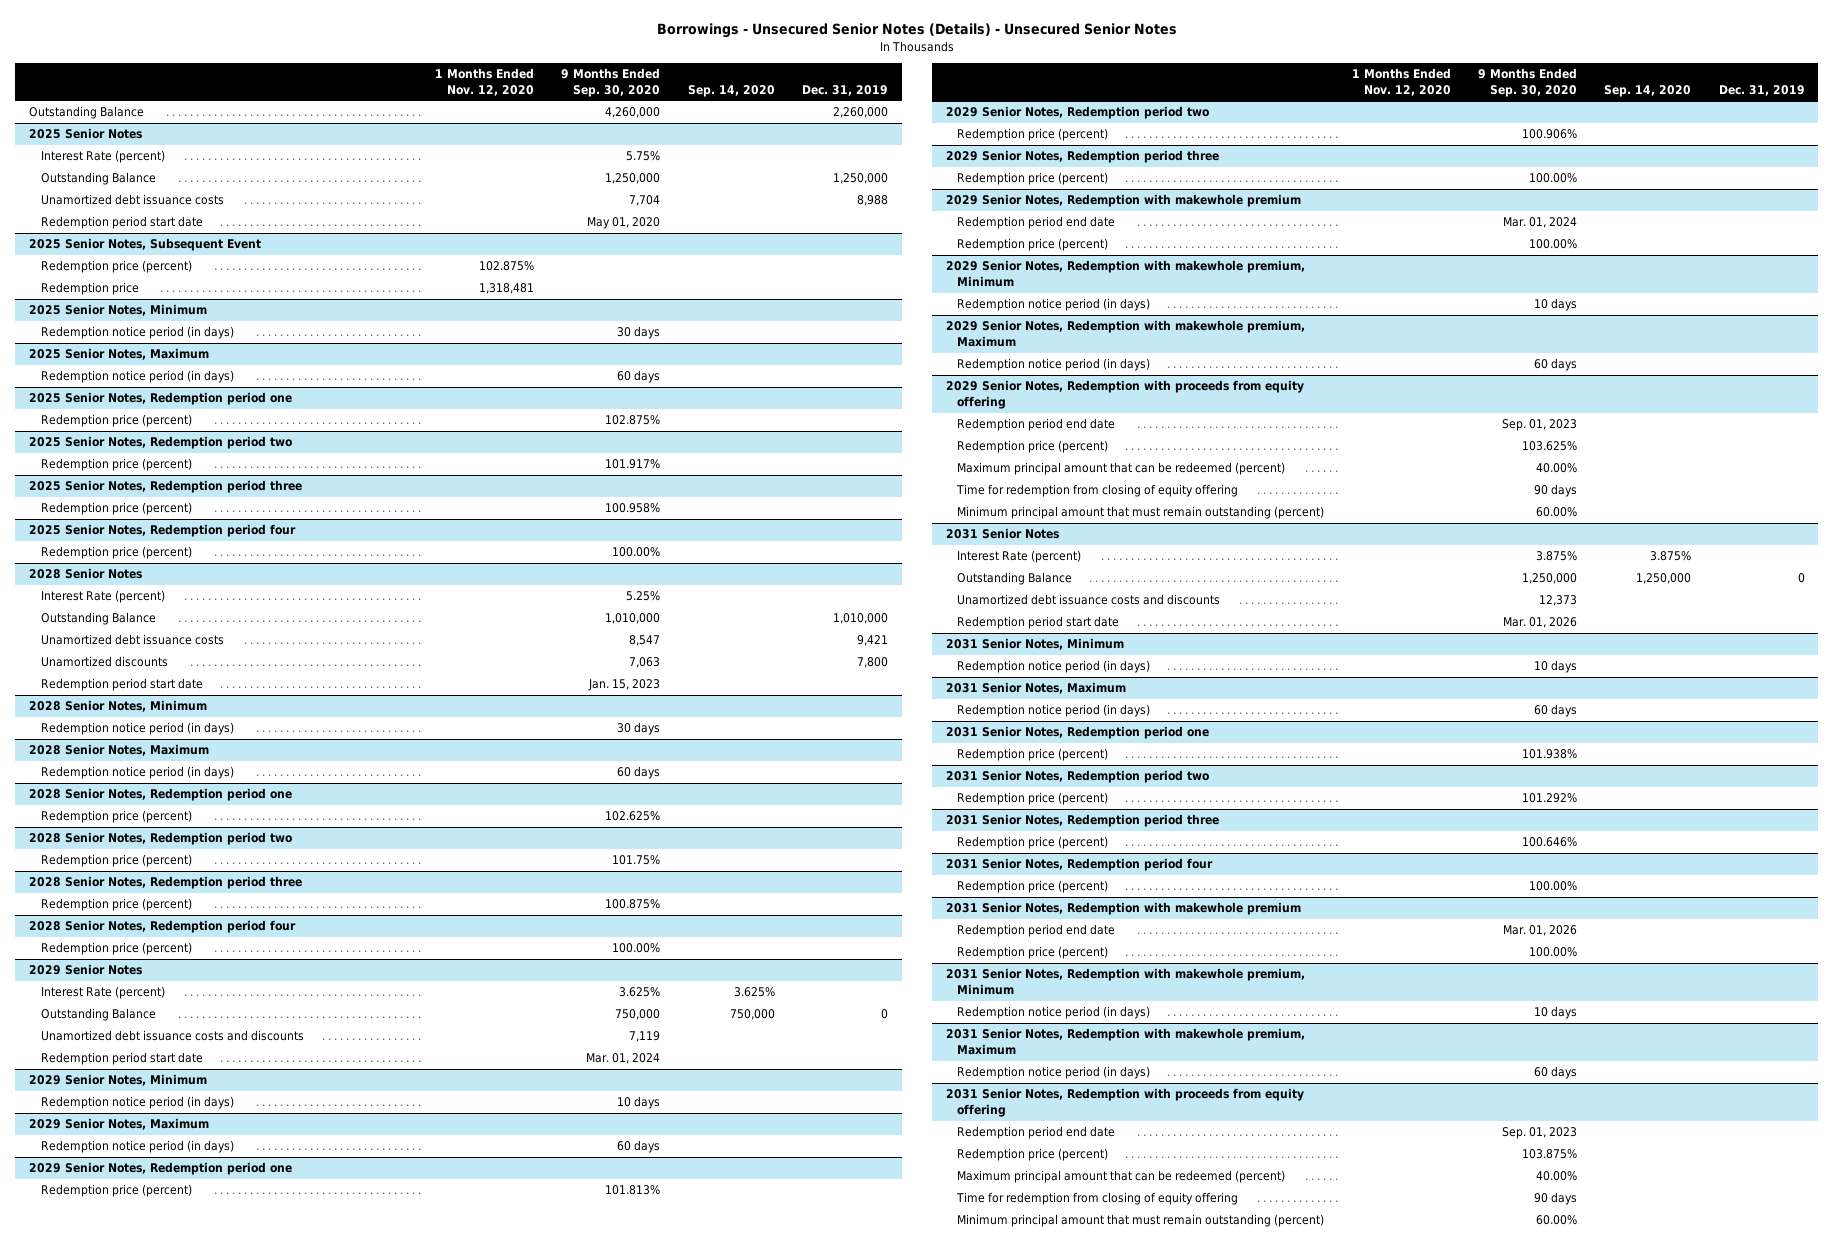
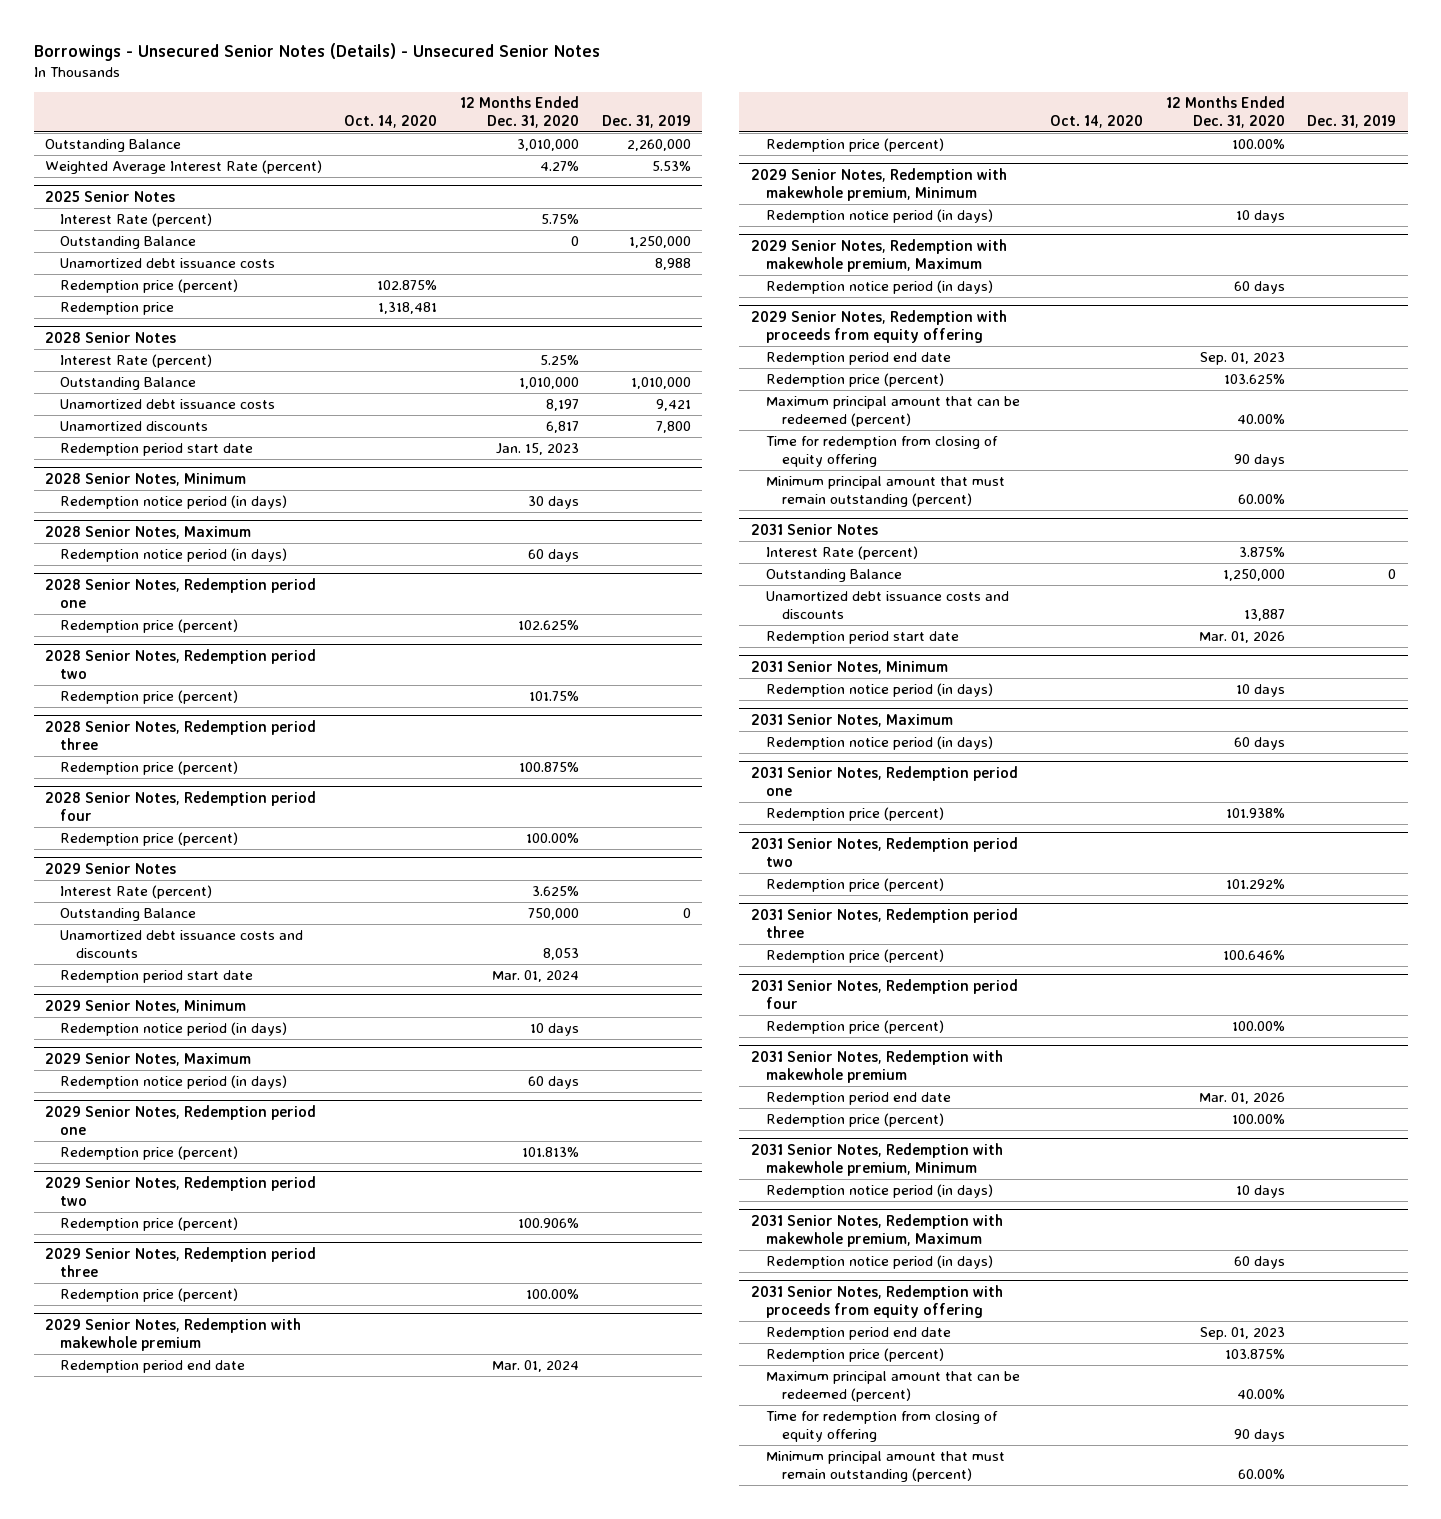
[434,68,534,96] 1 Months Ended Nov. 12, 2020 -> none
[561,68,661,97] 9 Months Ended Sep. 30, 2020 -> none
[687,84,775,97] Sep. 14, 2020 -> none
none -> [344,114,438,128] Oct. 14, 2020
none -> [460,95,580,128] 12 Months Ended Dec. 31, 2020
none -> [44,160,322,175] Weighted Average Interest Rate (percent)
[40,216,203,230] Redemption period start date -> none
[29,238,262,252] 2025 Senior Notes, Subsequent Event -> none
[40,260,192,274] Redemption price (percent) -> none
[40,282,139,296] Redemption price -> none
[29,304,208,317] 2025 Senior Notes, Minimum -> none
[40,326,234,340] Redemption notice period (in days) -> none
[29,348,210,361] 2025 Senior Notes, Maximum -> none
[40,370,234,384] Redemption notice period (in days) -> none
[29,392,293,406] 2025 Senior Notes, Redemption period one -> none
[40,414,192,428] Redemption price (percent) -> none
[29,436,293,450] 2025 Senior Notes, Redemption period two -> none
[40,458,192,472] Redemption price (percent) -> none
[29,480,303,494] 2025 Senior Notes, Redemption period three -> none
[40,502,192,516] Redemption price (percent) -> none
[29,524,297,538] 2025 Senior Notes, Redemption period four -> none
[40,546,192,560] Redemption price (percent) -> none
none -> [60,279,239,294] Redemption price (percent)
none -> [60,302,175,316] Redemption price

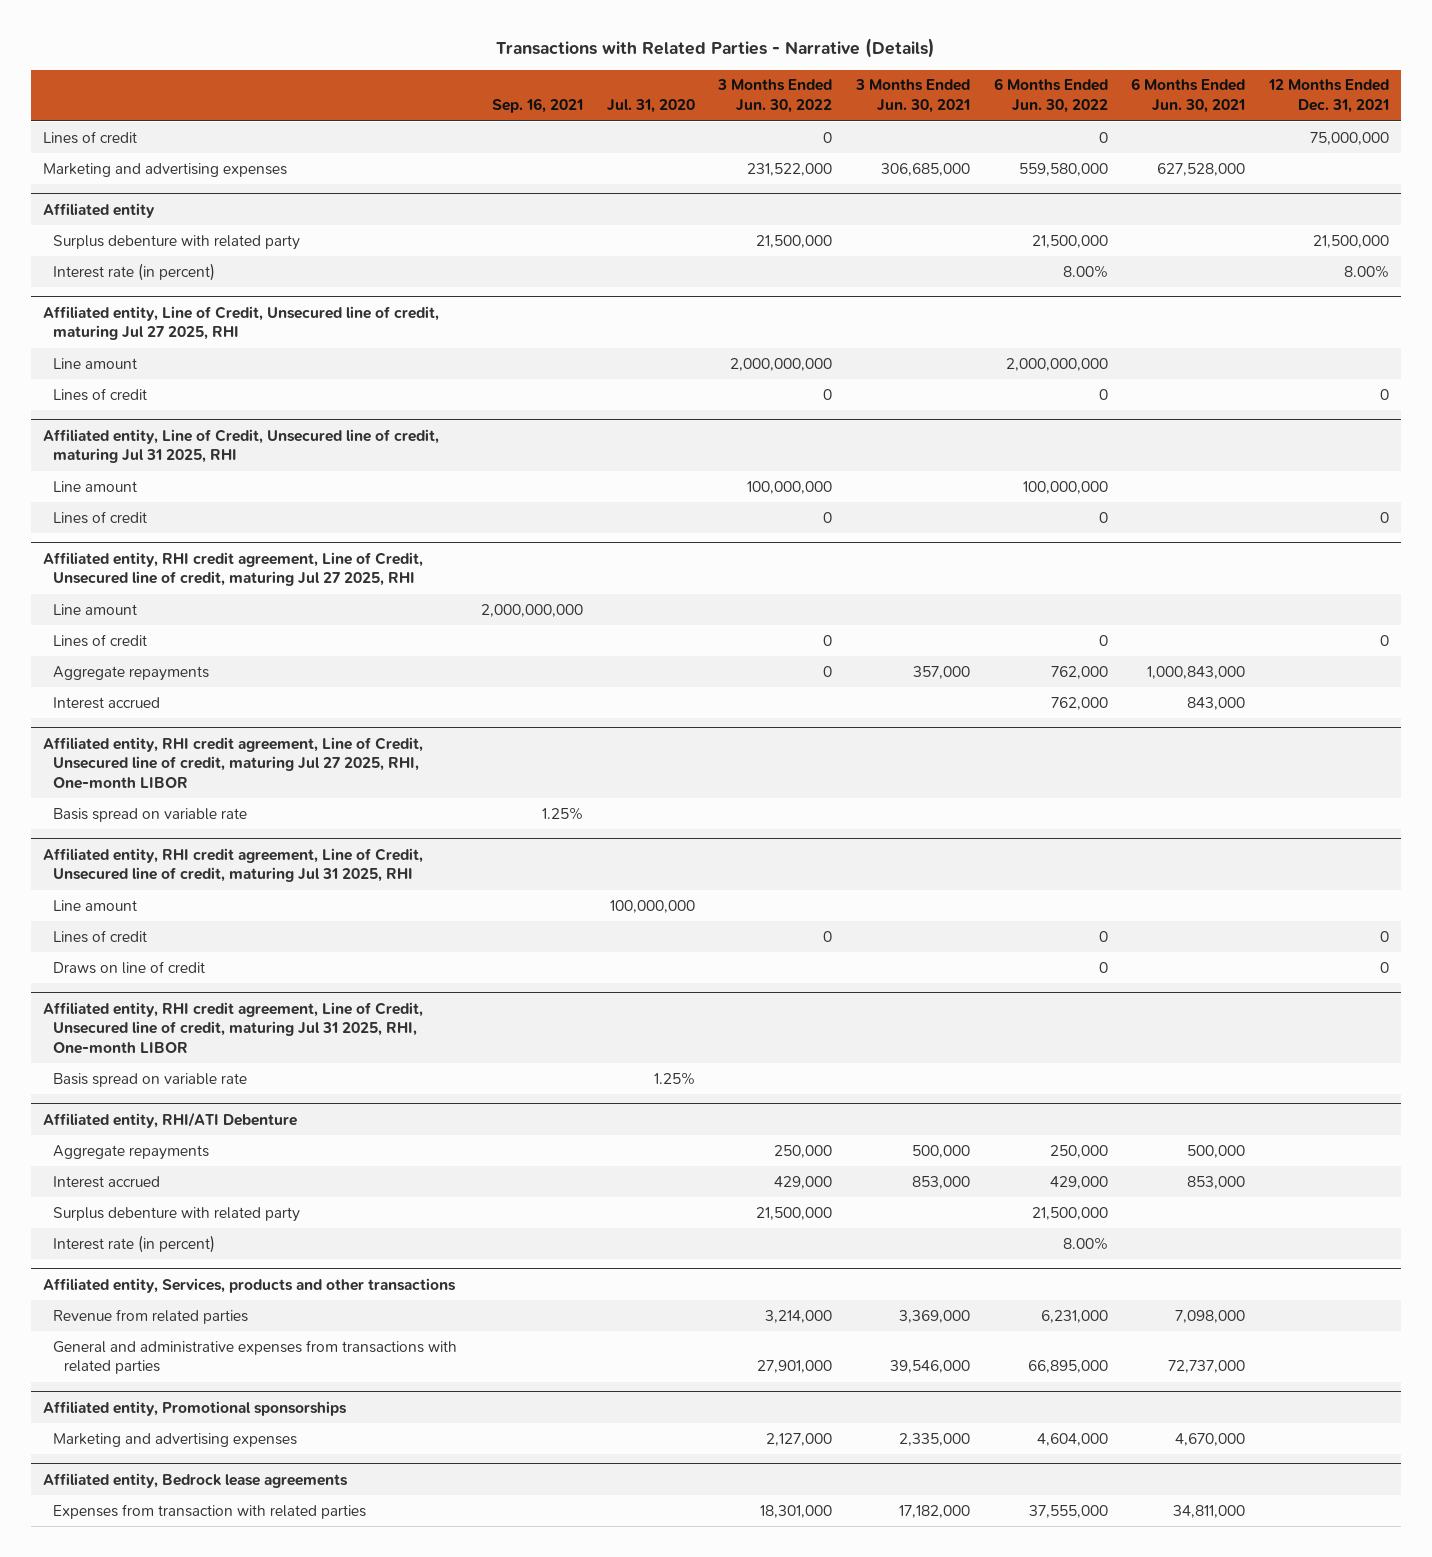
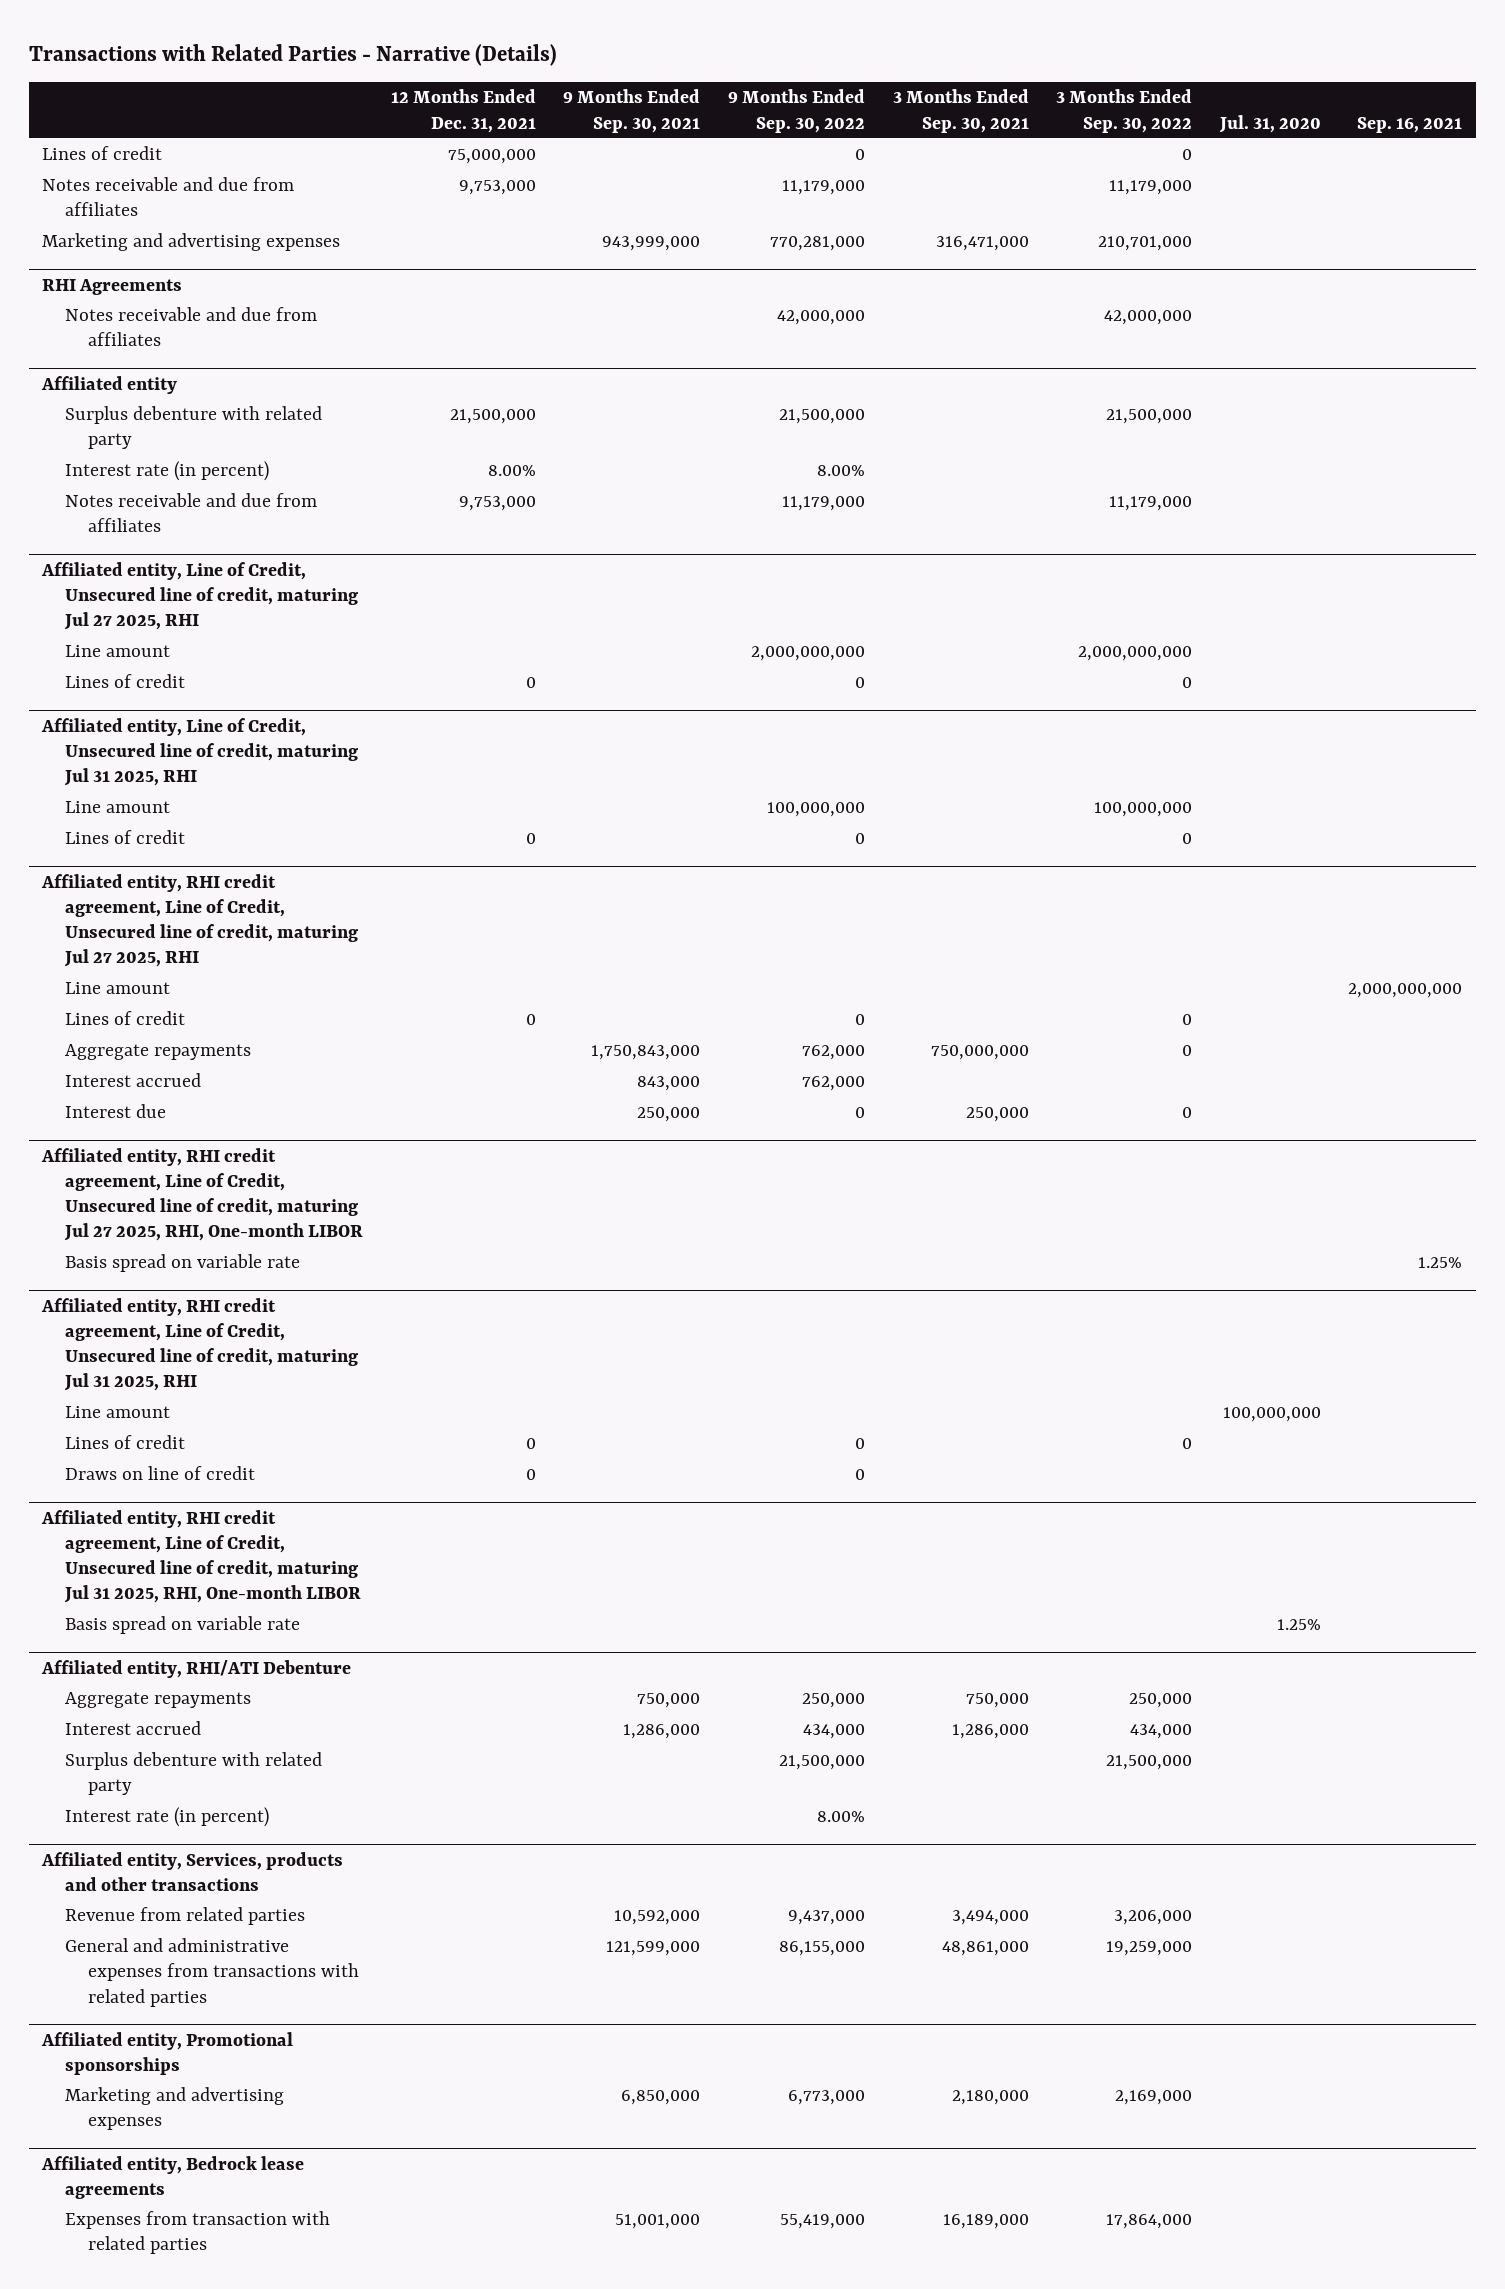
[717,79,833,114] 3 Months Ended Jun. 30, 2022 -> none
[855,79,971,114] 3 Months Ended Jun. 30, 2021 -> none
[993,78,1108,114] 6 Months Ended Jun. 30, 2022 -> none
[1131,78,1246,114] 6 Months Ended Jun. 30, 2021 -> none
none -> [563,89,701,133] 9 Months Ended Sep. 30, 2021
none -> [727,89,865,133] 9 Months Ended Sep. 30, 2022
none -> [892,89,1029,133] 3 Months Ended Sep. 30, 2021
none -> [1056,89,1193,133] 3 Months Ended Sep. 30, 2022
none -> [42,177,295,217] Notes receivable and due from affiliates
none -> [42,278,183,295] RHI Agreements
none -> [65,307,318,347] Notes receivable and due from affiliates
none -> [65,493,318,533] Notes receivable and due from affiliates
none -> [65,1104,167,1119] Interest due

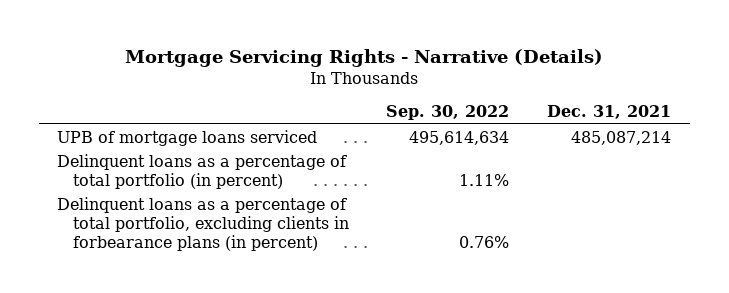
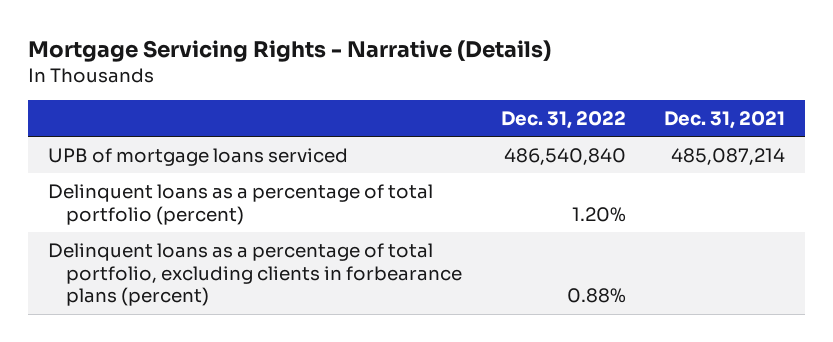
[386,105,510,121] Sep. 30, 2022 -> none
none -> [500,111,626,130] Dec. 31, 2022
[57,153,348,189] Delinquent loans as a percentage of total portfolio (in percent) -> [47,183,433,225] Delinquent loans as a percentage of total portfolio (percent)
[57,196,349,251] Delinquent loans as a percentage of total portfolio, excluding clients in forbearance plans (in percent) -> [47,242,462,307] Delinquent loans as a percentage of total portfolio, excluding clients in forbearance plans (percent)

